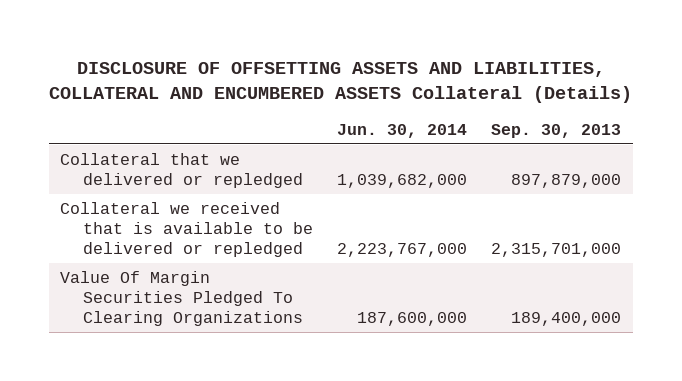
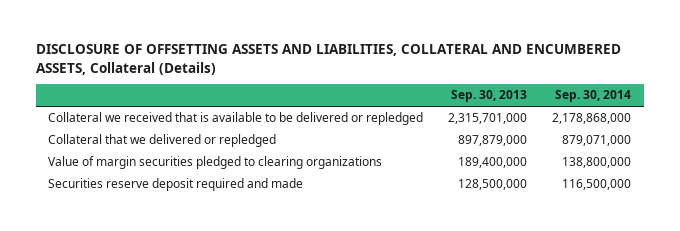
[48,61,632,104] DISCLOSURE OF OFFSETTING ASSETS AND LIABILITIES, COLLATERAL AND ENCUMBERED ASSETS Collateral (Details) -> [35,44,621,75] DISCLOSURE OF OFFSETTING ASSETS AND LIABILITIES, COLLATERAL AND ENCUMBERED ASSETS, Collateral (Details)
[337,124,468,139] Jun. 30, 2014 -> none
none -> [555,90,632,103] Sep. 30, 2014
[60,152,304,189] Collateral that we delivered or repledged -> [48,134,277,148] Collateral that we delivered or repledged
[60,270,304,327] Value Of Margin Securities Pledged To Clearing Organizations -> [48,156,383,170] Value of margin securities pledged to clearing organizations
none -> [48,178,304,192] Securities reserve deposit required and made

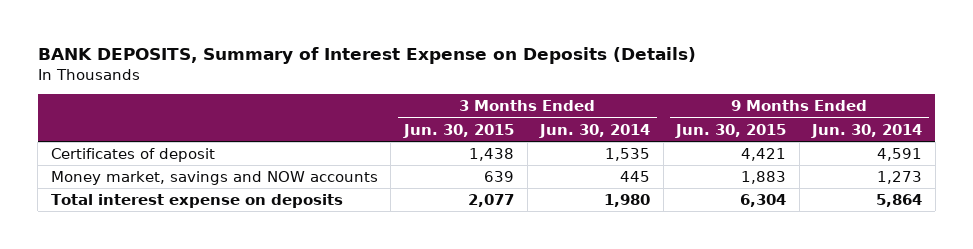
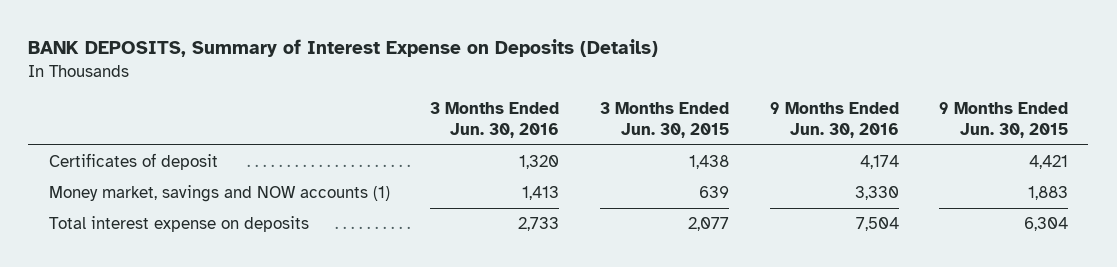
[539,123,651,138] Jun. 30, 2014 -> none
[811,123,923,138] Jun. 30, 2014 -> none
none -> [430,102,560,139] 3 Months Ended Jun. 30, 2016
none -> [769,102,899,139] 9 Months Ended Jun. 30, 2016
[50,170,378,185] Money market, savings and NOW accounts -> [48,185,390,203] Money market, savings and NOW accounts (1)

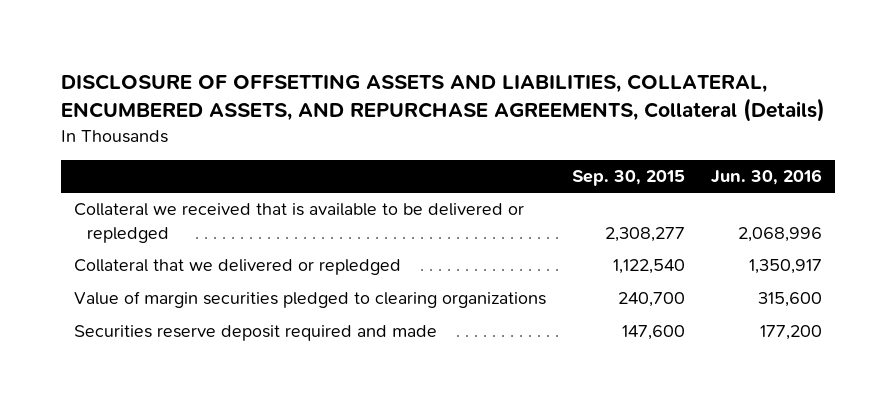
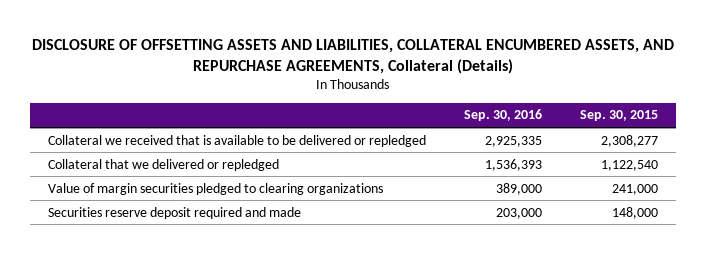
[60,74,825,123] DISCLOSURE OF OFFSETTING ASSETS AND LIABILITIES, COLLATERAL, ENCUMBERED ASSETS, AND REPURCHASE AGREEMENTS, Collateral (Details) -> [32,39,675,75] DISCLOSURE OF OFFSETTING ASSETS AND LIABILITIES, COLLATERAL ENCUMBERED ASSETS, AND REPURCHASE AGREEMENTS, Collateral (Details)
[710,169,822,186] Jun. 30, 2016 -> none
none -> [464,109,543,122] Sep. 30, 2016
[617,292,685,308] 240,700 -> [611,183,658,195] 241,000
[621,325,685,341] 147,600 -> [611,206,658,219] 148,000

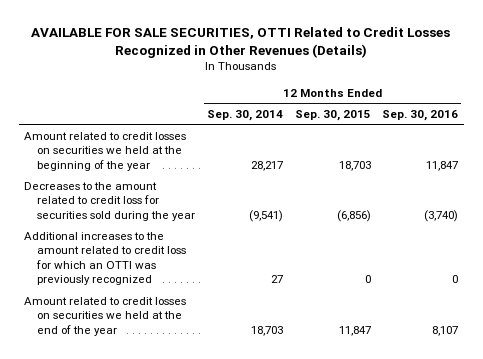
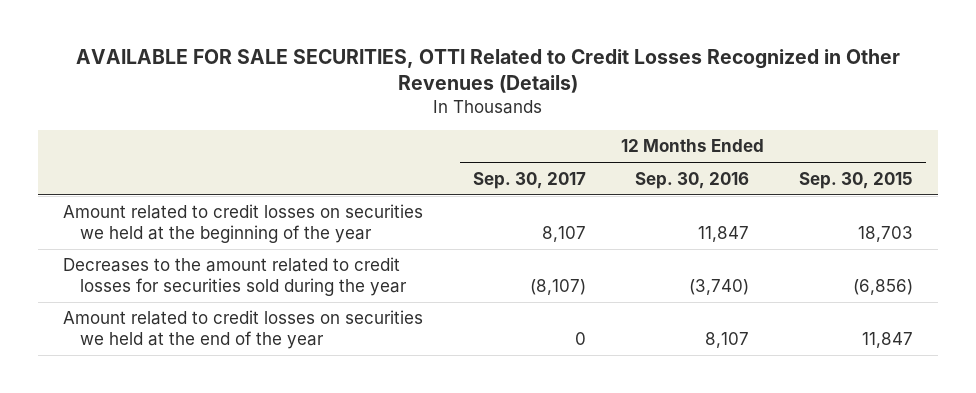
[206,109,283,121] Sep. 30, 2014 -> none
none -> [472,171,586,189] Sep. 30, 2017
[24,231,187,286] Additional increases to the amount related to credit loss for which an OTTI was previously recognized -> none
[24,181,196,221] Decreases to the amount related to credit loss for securities sold during the year -> [62,257,407,297] Decreases to the amount related to credit losses for securities sold during the year

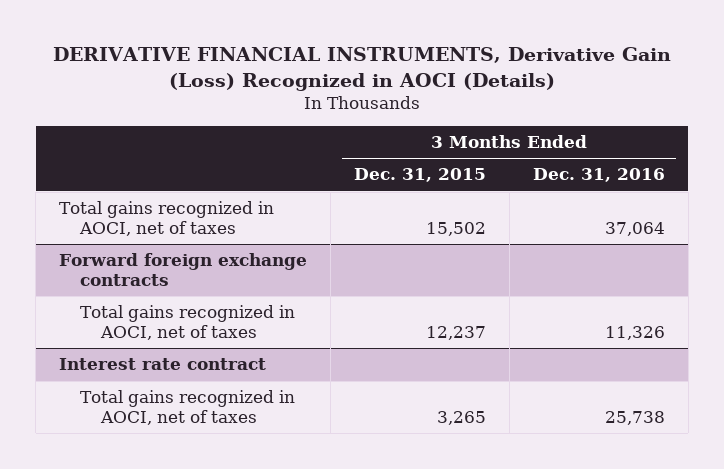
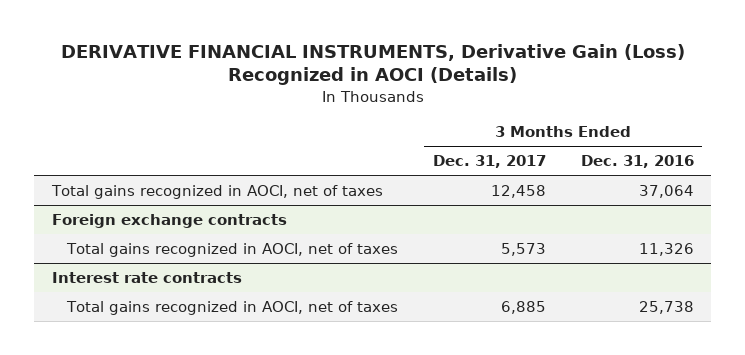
[353,168,486,183] Dec. 31, 2015 -> none
none -> [432,155,546,169] Dec. 31, 2017
[59,253,308,286] Forward foreign exchange contracts -> [51,214,287,229] Foreign exchange contracts
[59,358,267,371] Interest rate contract -> [51,272,242,284] Interest rate contracts

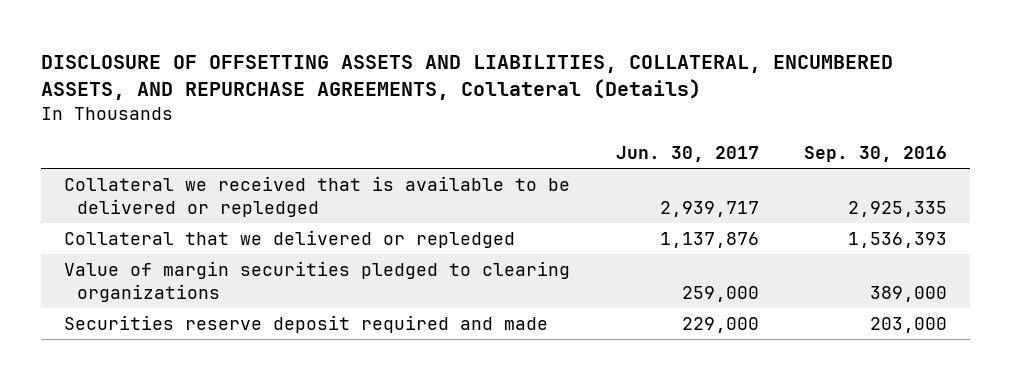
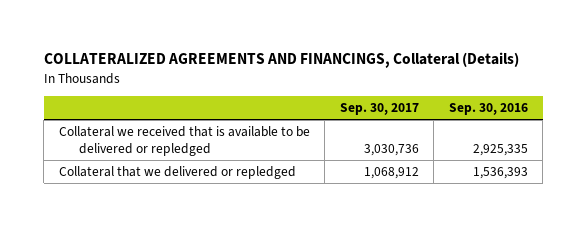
[41,54,894,101] DISCLOSURE OF OFFSETTING ASSETS AND LIABILITIES, COLLATERAL, ENCUMBERED ASSETS, AND REPURCHASE AGREEMENTS, Collateral (Details) -> [43,52,519,69] COLLATERALIZED AGREEMENTS AND FINANCINGS, Collateral (Details)
[615,146,759,163] Jun. 30, 2017 -> none
none -> [339,102,419,115] Sep. 30, 2017
[64,260,571,302] Value of margin securities pledged to clearing organizations -> none
[64,314,549,333] Securities reserve deposit required and made -> none

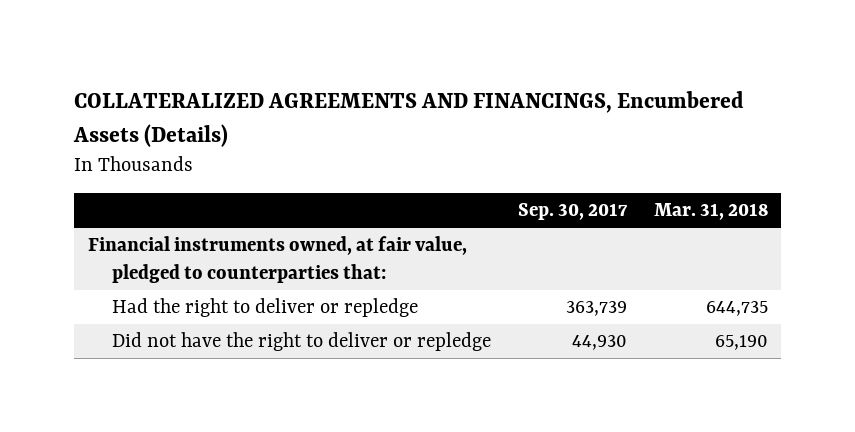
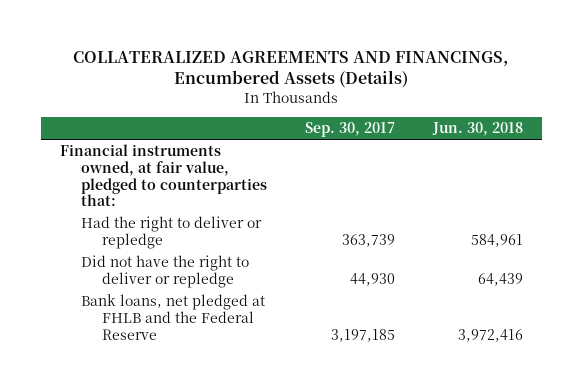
[653,203,768,221] Mar. 31, 2018 -> none
none -> [432,122,524,137] Jun. 30, 2018
none -> [81,293,266,340] Bank loans, net pledged at FHLB and the Federal Reserve

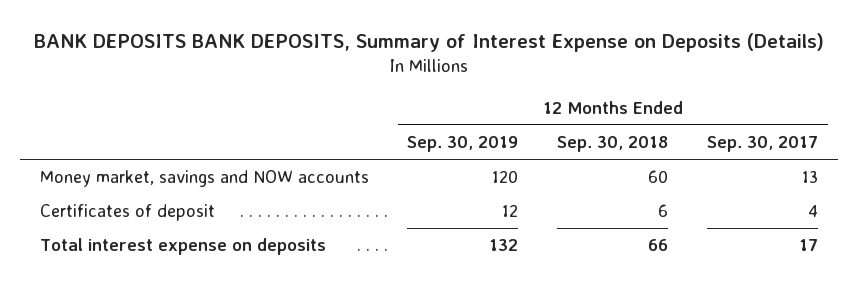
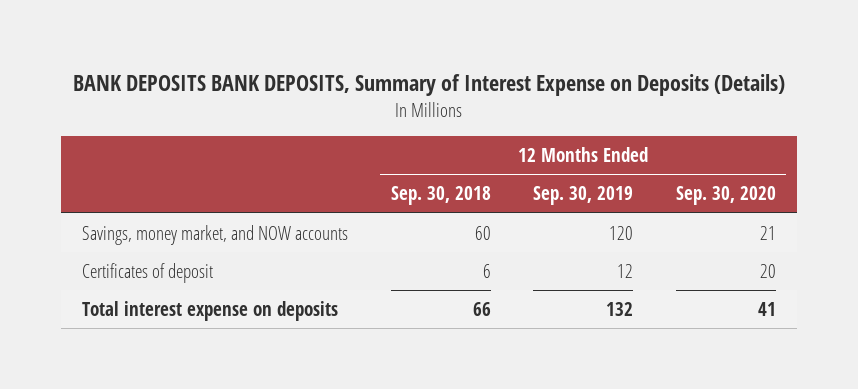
[707,136,819,153] Sep. 30, 2017 -> none
none -> [675,186,776,206] Sep. 30, 2020
[39,170,369,188] Money market, savings and NOW accounts -> [82,225,349,246] Savings, money market, and NOW accounts

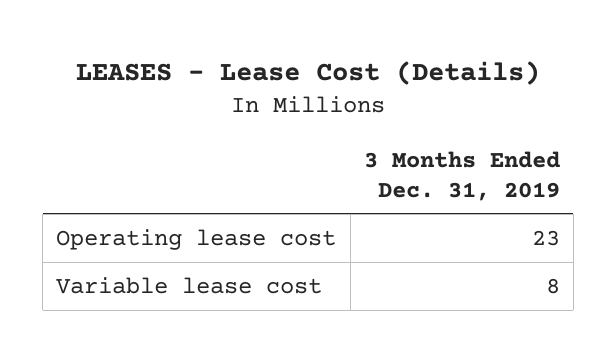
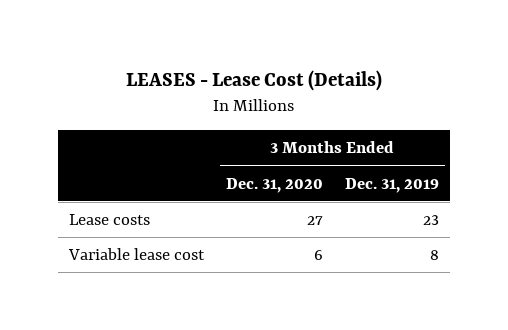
none -> [225,177,323,193] Dec. 31, 2020
[56,228,337,250] Operating lease cost -> [68,214,150,226] Lease costs

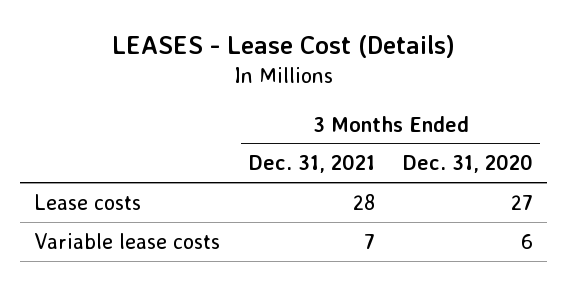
[344,177,439,193] Dec. 31, 2019 -> none
none -> [248,154,375,174] Dec. 31, 2021
[67,248,205,261] Variable lease cost -> [34,232,221,249] Variable lease costs

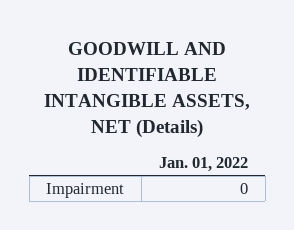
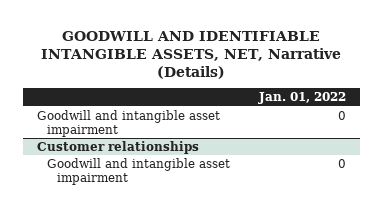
[44,42,251,139] GOODWILL AND IDENTIFIABLE INTANGIBLE ASSETS, NET (Details) -> [41,30,342,79] GOODWILL AND IDENTIFIABLE INTANGIBLE ASSETS, NET, Narrative (Details)
[46,183,125,199] Impairment -> [37,109,221,137] Goodwill and intangible asset impairment
none -> [37,140,200,154] Customer relationships
none -> [47,157,231,185] Goodwill and intangible asset impairment

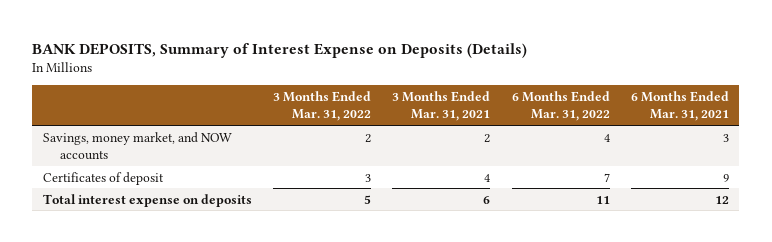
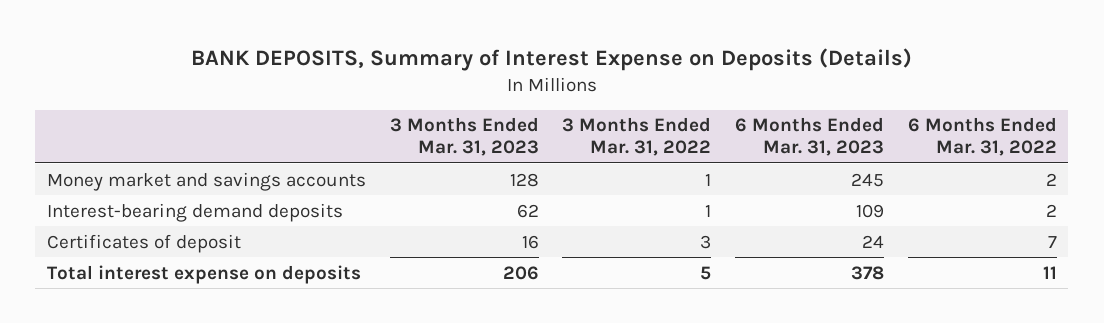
[392,91,491,122] 3 Months Ended Mar. 31, 2021 -> none
[630,91,729,122] 6 Months Ended Mar. 31, 2021 -> none
none -> [389,117,539,157] 3 Months Ended Mar. 31, 2023
none -> [734,117,884,157] 6 Months Ended Mar. 31, 2023
[43,131,233,160] Savings, money market, and NOW accounts -> [46,171,366,191] Money market and savings accounts
[365,133,372,143] 2 -> [705,173,712,186] 1
[603,133,610,142] 4 -> [1045,172,1057,186] 2
none -> [46,202,343,222] Interest-bearing demand deposits

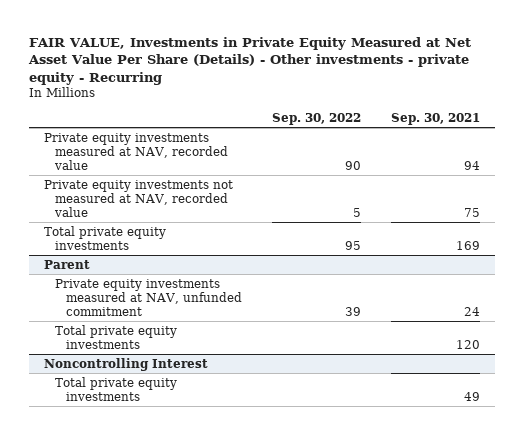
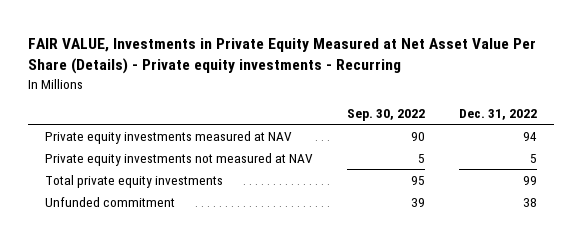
[28,36,472,85] FAIR VALUE, Investments in Private Equity Measured at Net Asset Value Per Share (Details) - Other investments - private equity - Recurring -> [27,38,536,75] FAIR VALUE, Investments in Private Equity Measured at Net Asset Value Per Share (Details) - Private equity investments - Recurring
[390,113,480,126] Sep. 30, 2021 -> none
none -> [459,108,538,120] Dec. 31, 2022
[44,132,229,170] Private equity investments measured at NAV, recorded value -> [45,130,293,144] Private equity investments measured at NAV
[44,179,234,217] Private equity investments not measured at NAV, recorded value -> [45,152,314,166] Private equity investments not measured at NAV
[44,259,91,269] Parent -> none
[55,324,178,349] Total private equity investments -> none
[44,357,209,371] Noncontrolling Interest -> none
[55,376,178,401] Total private equity investments -> none
[55,278,243,316] Private equity investments measured at NAV, unfunded commitment -> [45,196,176,207] Unfunded commitment

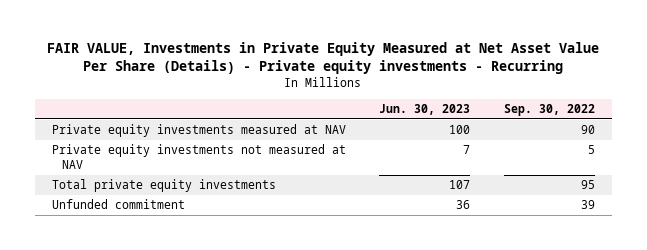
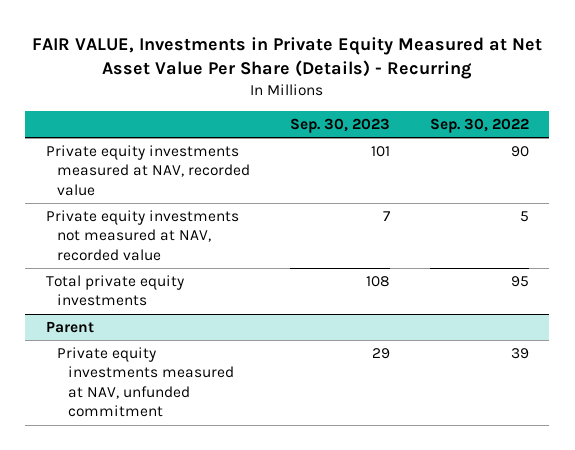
[47,41,600,75] FAIR VALUE, Investments in Private Equity Measured at Net Asset Value Per Share (Details) - Private equity investments - Recurring -> [32,36,543,79] FAIR VALUE, Investments in Private Equity Measured at Net Asset Value Per Share (Details) - Recurring
[379,104,471,116] Jun. 30, 2023 -> none
none -> [289,117,390,133] Sep. 30, 2023
[51,124,346,138] Private equity investments measured at NAV -> [45,145,250,196] Private equity investments measured at NAV, recorded value
[51,144,346,170] Private equity investments not measured at NAV -> [45,210,239,261] Private equity investments not measured at NAV, recorded value
none -> [45,321,94,334] Parent
[51,199,185,210] Unfunded commitment -> [56,347,234,418] Private equity investments measured at NAV, unfunded commitment

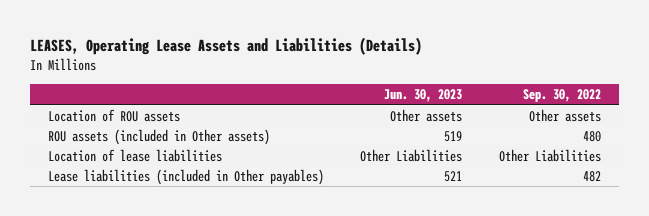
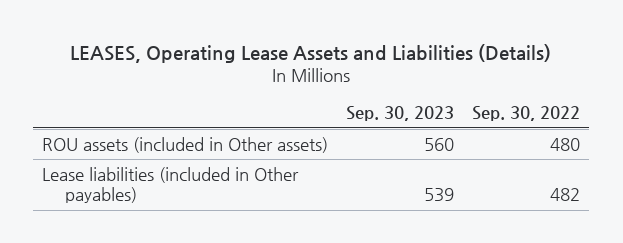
[384,89,463,103] Jun. 30, 2023 -> none
none -> [346,106,455,122] Sep. 30, 2023
[48,109,181,123] Location of ROU assets -> none
[48,149,223,163] Location of lease liabilities -> none

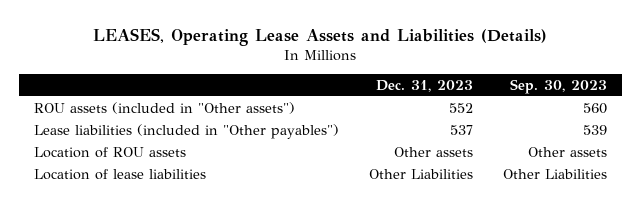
[472,106,581,122] Sep. 30, 2022 -> none
none -> [375,79,473,92] Dec. 31, 2023
[42,136,329,153] ROU assets (included in Other assets) -> [33,101,295,114] ROU assets (included in "Other assets")
[42,166,300,204] Lease liabilities (included in Other payables) -> [33,123,339,139] Lease liabilities (included in "Other payables")
none -> [33,146,186,158] Location of ROU assets
none -> [33,168,206,180] Location of lease liabilities

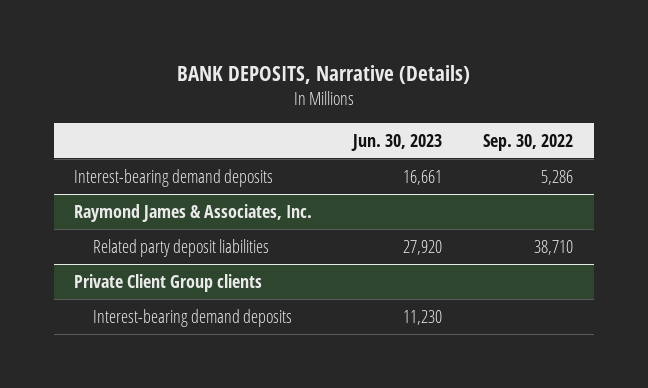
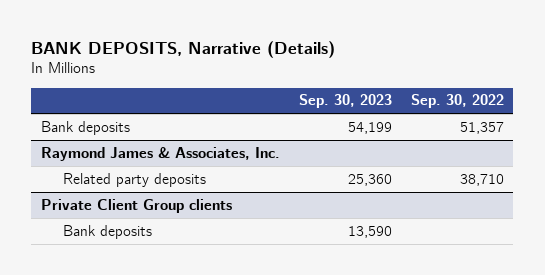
[351,133,443,151] Jun. 30, 2023 -> none
none -> [298,94,392,109] Sep. 30, 2023
[74,168,274,187] Interest-bearing demand deposits -> none
none -> [40,120,130,135] Bank deposits
[92,238,269,257] Related party deposit liabilities -> [62,172,206,187] Related party deposits
[92,308,292,327] Interest-bearing demand deposits -> none
none -> [62,224,152,239] Bank deposits

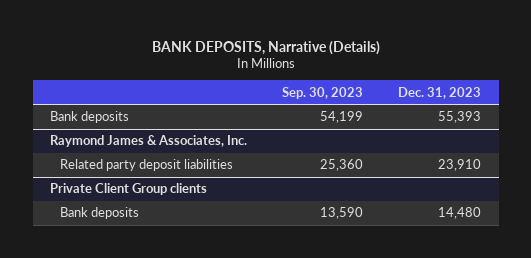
[410,94,504,109] Sep. 30, 2022 -> none
none -> [398,86,482,99] Dec. 31, 2023
[62,172,206,187] Related party deposits -> [60,159,234,172] Related party deposit liabilities

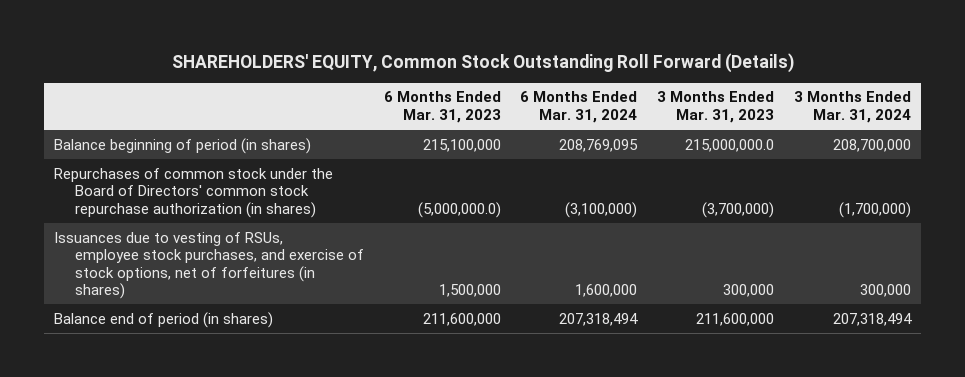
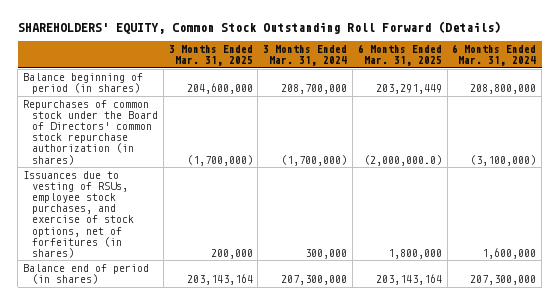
[383,91,501,123] 6 Months Ended Mar. 31, 2023 -> none
[657,91,775,123] 3 Months Ended Mar. 31, 2023 -> none
none -> [168,44,253,67] 3 Months Ended Mar. 31, 2025
none -> [357,43,442,67] 6 Months Ended Mar. 31, 2025
[559,138,639,152] 208,769,095 -> [470,84,537,95] 208,800,000
[559,312,639,326] 207,318,494 -> [470,275,537,286] 207,300,000
[833,312,913,326] 207,318,494 -> [281,275,348,286] 207,300,000

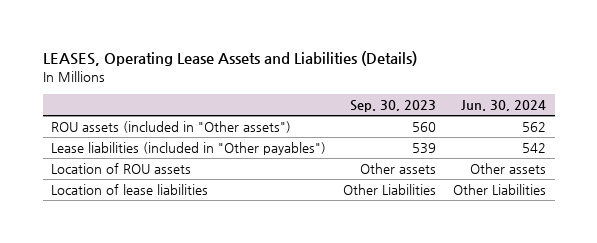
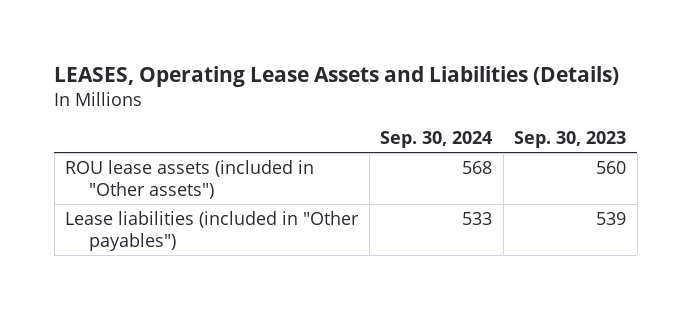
[461,100,547,112] Jun. 30, 2024 -> none
none -> [380,131,493,149] Sep. 30, 2024
[51,121,292,134] ROU assets (included in "Other assets") -> [65,159,315,200] ROU lease assets (included in "Other assets")
[51,163,192,175] Location of ROU assets -> none
[51,184,209,196] Location of lease liabilities -> none

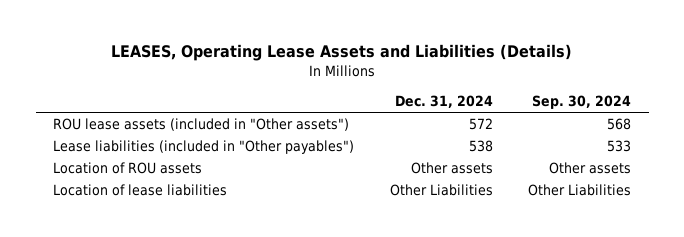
[514,131,627,149] Sep. 30, 2023 -> none
none -> [394,95,493,109] Dec. 31, 2024
none -> [53,162,203,175] Location of ROU assets
none -> [53,184,228,197] Location of lease liabilities

